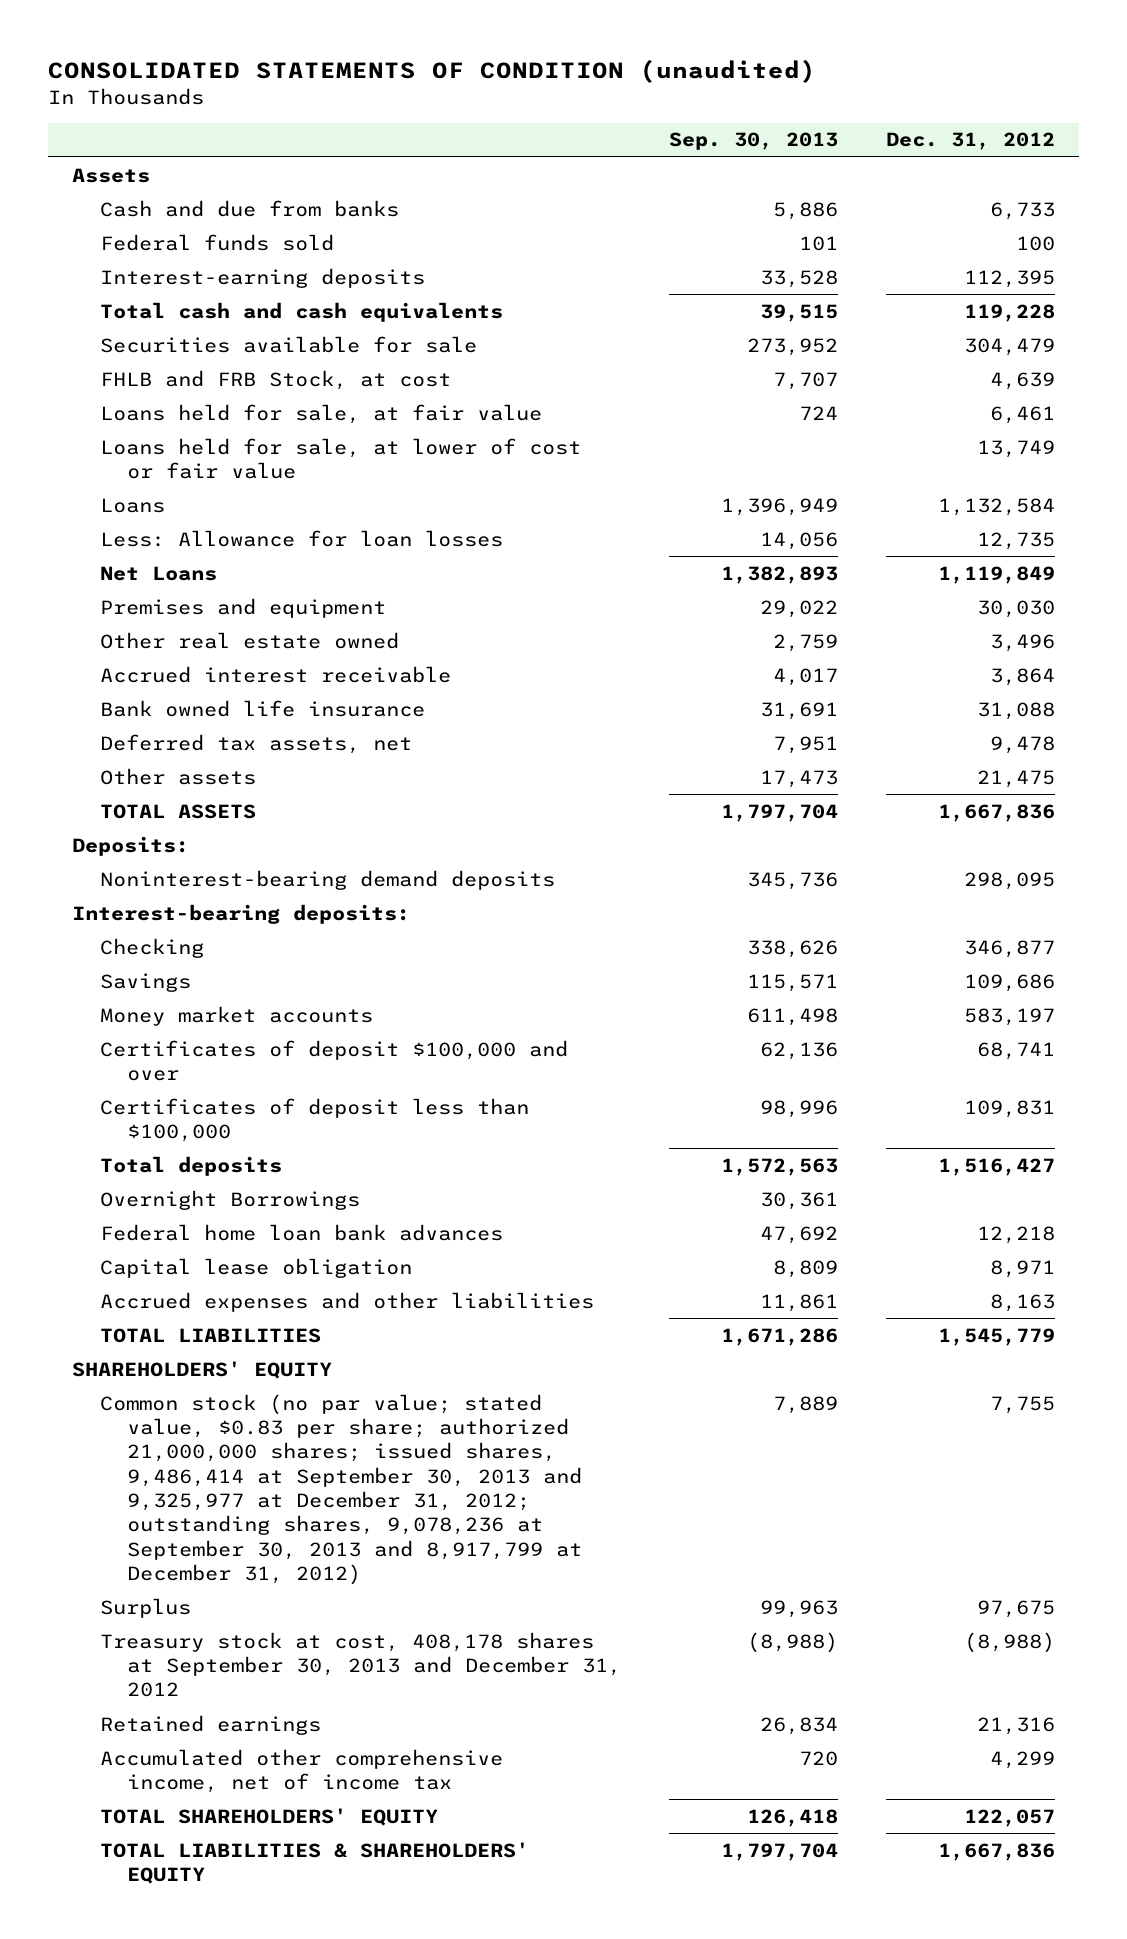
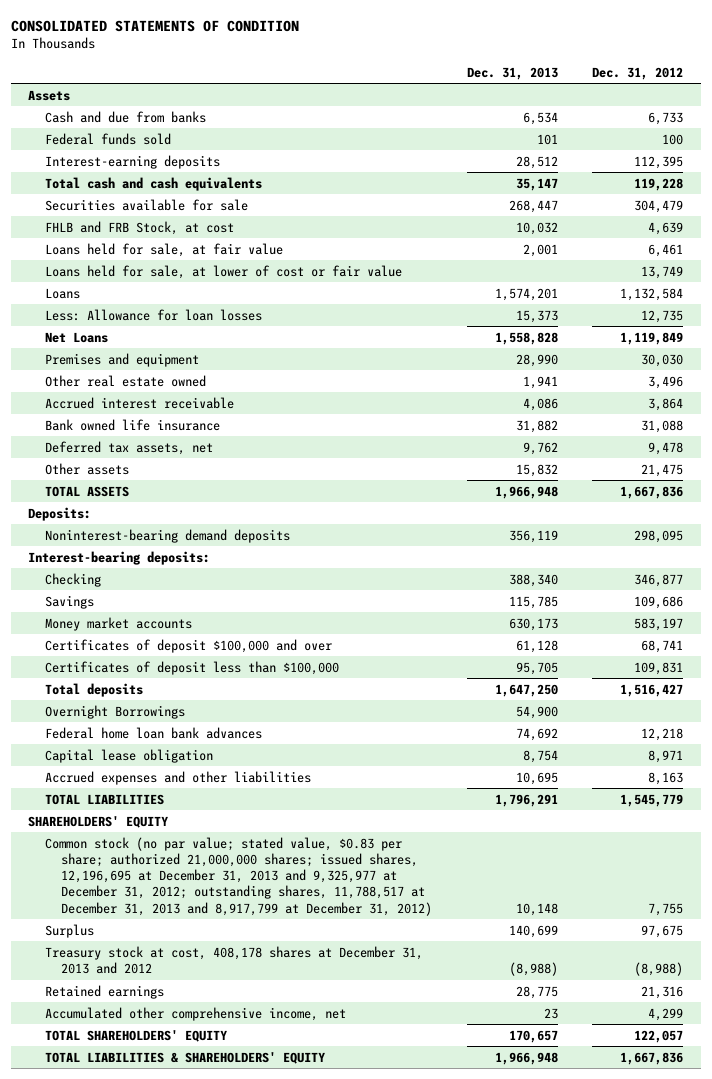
[48,58,817,83] CONSOLIDATED STATEMENTS OF CONDITION (unaudited) -> [10,19,299,32] CONSOLIDATED STATEMENTS OF CONDITION
[669,132,839,151] Sep. 30, 2013 -> none
none -> [466,66,558,80] Dec. 31, 2013
[99,1393,583,1586] Common stock (no par value; stated value, $0.83 per share; authorized 21,000,000 shares; issued shares, 9,486,414 at September 30, 2013 and 9,325,977 at December 31, 2012; outstanding shares, 9,078,236 at September 30, 2013 and 8,917,799 at December 31, 2012) -> [44,836,432,916] Common stock (no par value; stated value, $0.83 per share; authorized 21,000,000 shares; issued shares, 12,196,695 at December 31, 2013 and 9,325,977 at December 31, 2012; outstanding shares, 11,788,517 at December 31, 2013 and 8,917,799 at December 31, 2012)
[99,1631,622,1698] Treasury stock at cost, 408,178 shares at September 30, 2013 and December 31, 2012 -> [44,945,423,974] Treasury stock at cost, 408,178 shares at December 31, 2013 and 2012
[99,1748,503,1794] Accumulated other comprehensive income, net of income tax -> [44,1006,346,1021] Accumulated other comprehensive income, net

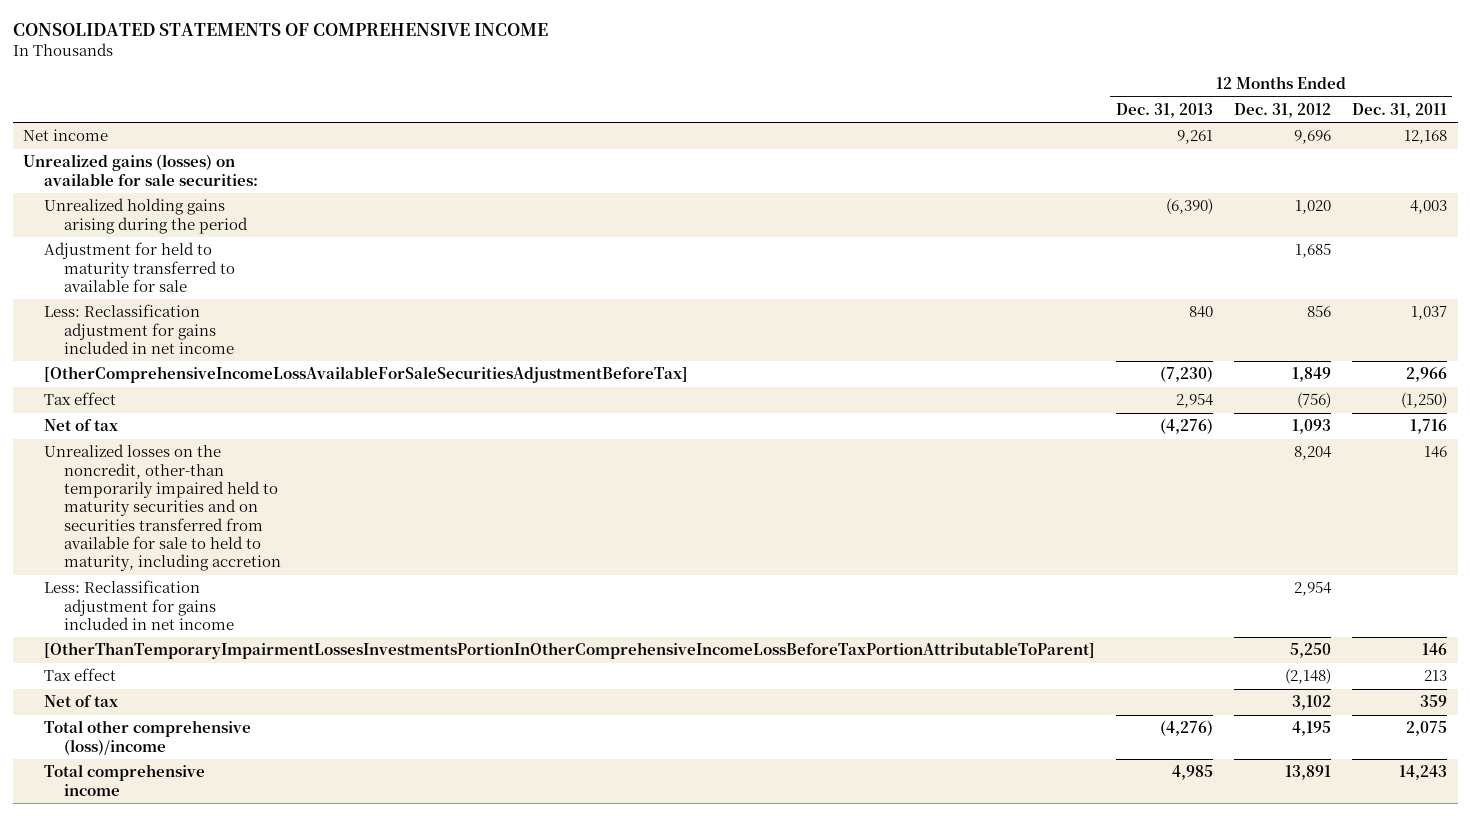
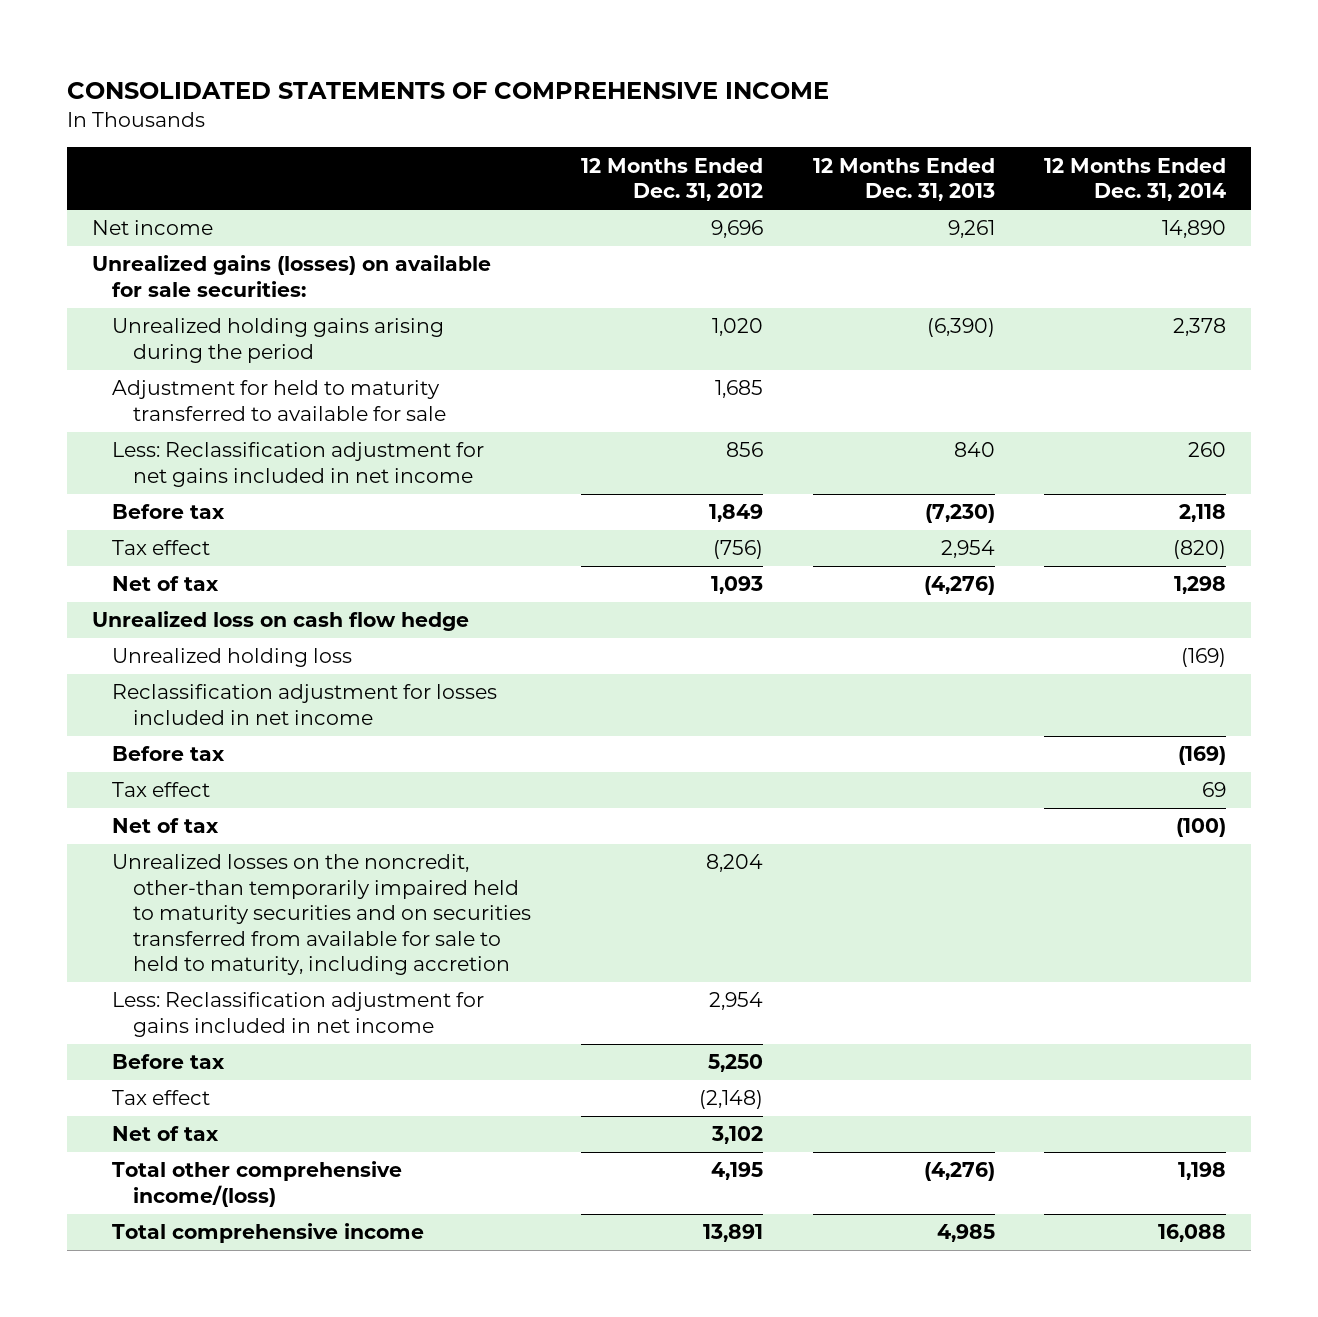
[1351,102,1447,118] Dec. 31, 2011 -> none
none -> [1044,157,1227,202] 12 Months Ended Dec. 31, 2014
[43,304,235,354] Less: Reclassification adjustment for gains included in net income -> [112,442,485,487] Less: Reclassification adjustment for net gains included in net income
[43,366,688,384] [OtherComprehensiveIncomeLossAvailableForSaleSecuritiesAdjustmentBeforeTax] -> [112,504,226,520] Before tax
none -> [91,611,469,632] Unrealized loss on cash flow hedge
none -> [112,648,353,668] Unrealized holding loss
none -> [112,684,498,725] Reclassification adjustment for losses included in net income
none -> [112,746,226,762] Before tax
none -> [112,782,211,798] Tax effect
none -> [112,818,220,834] Net of tax
[43,642,1095,660] [OtherThanTemporaryImpairmentLossesInvestmentsPortionInOtherComprehensiveIncomeLossBeforeTaxPortionAttributableToParent] -> [112,1054,226,1070] Before tax
[43,720,251,755] Total other comprehensive (loss)/income -> [112,1161,403,1207] Total other comprehensive income/(loss)

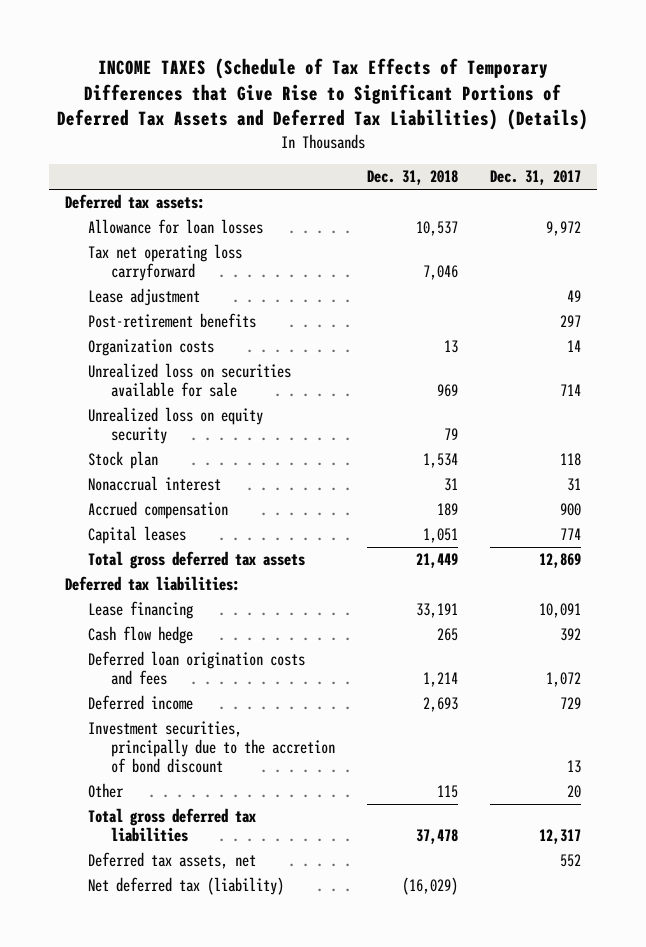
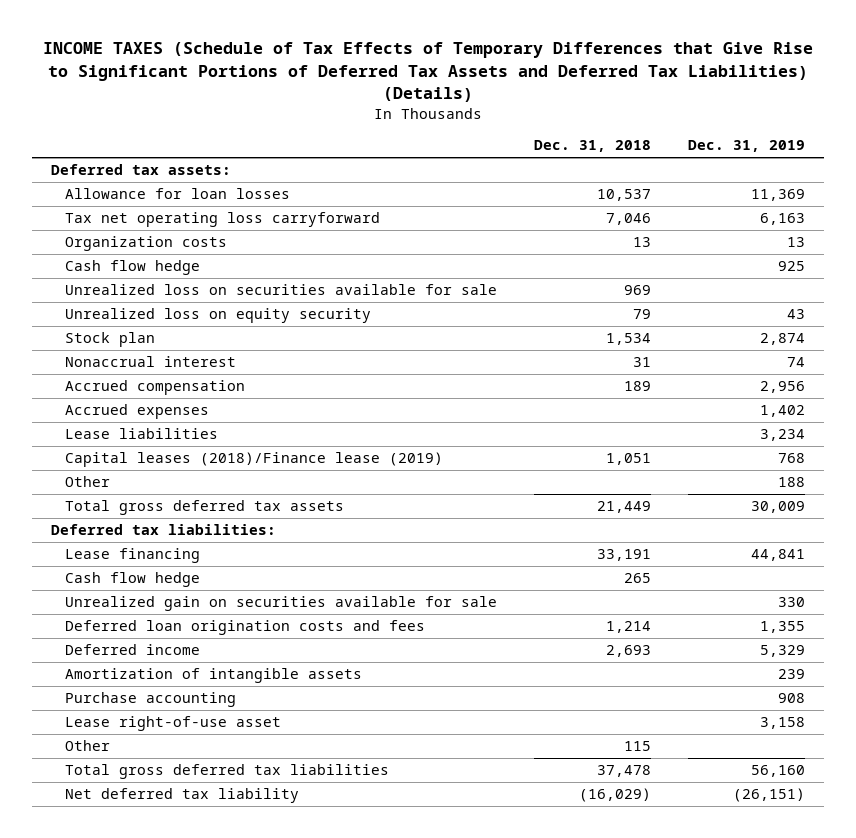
[489,170,581,186] Dec. 31, 2017 -> none
none -> [688,140,806,153] Dec. 31, 2019
[87,288,200,307] Lease adjustment -> none
[87,313,256,329] Post-retirement benefits -> none
none -> [64,260,200,276] Cash flow hedge
none -> [64,404,209,420] Accrued expenses
none -> [64,428,218,440] Lease liabilities
[87,526,186,545] Capital leases -> [64,452,443,468] Capital leases (2018)/Finance lease (2019)
none -> [64,476,110,488] Other
none -> [64,596,497,612] Unrealized gain on securities available for sale
[87,721,336,774] Investment securities, principally due to the accretion of bond discount -> none
none -> [64,668,362,684] Amortization of intangible assets
none -> [64,692,236,708] Purchase accounting
none -> [64,716,281,732] Lease right-of-use asset
[87,852,256,870] Deferred tax assets, net -> none
[87,877,284,896] Net deferred tax (liability) -> [64,788,299,804] Net deferred tax liability

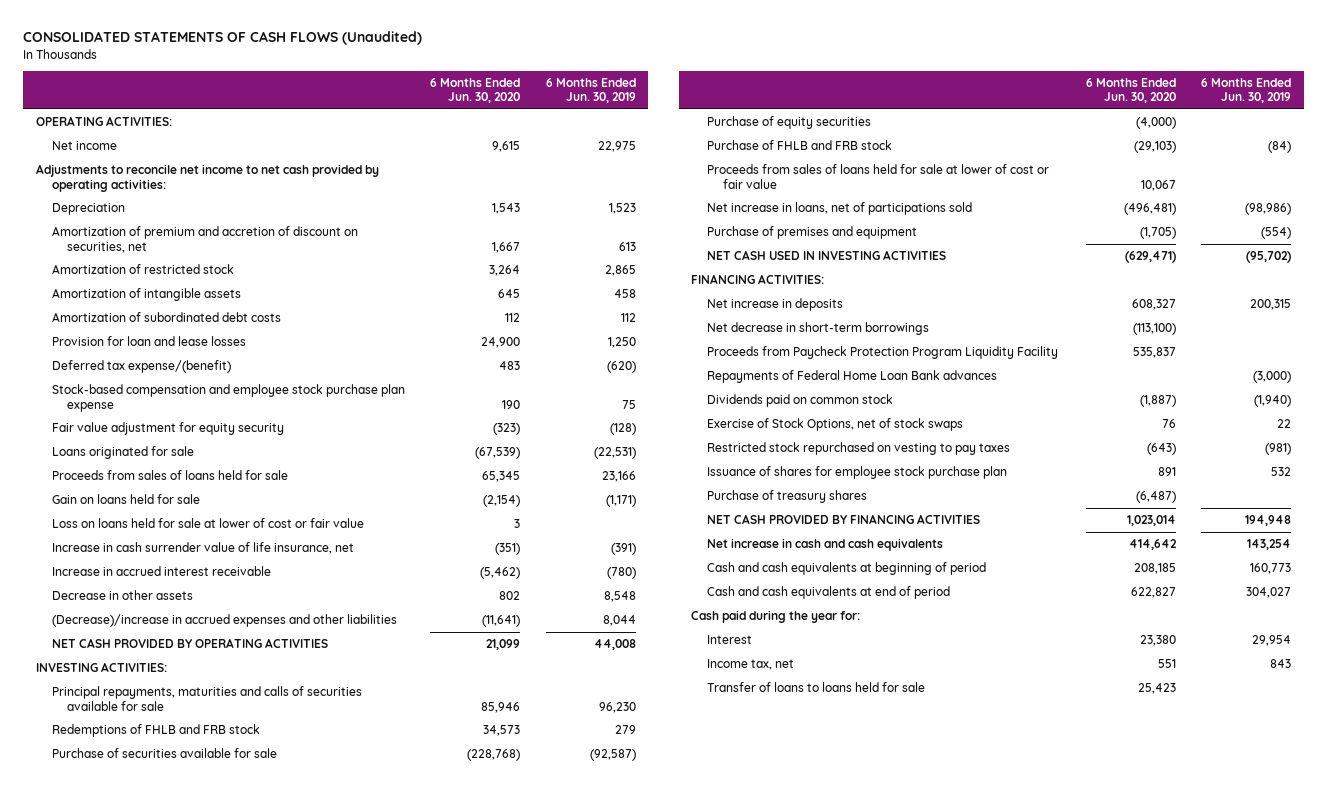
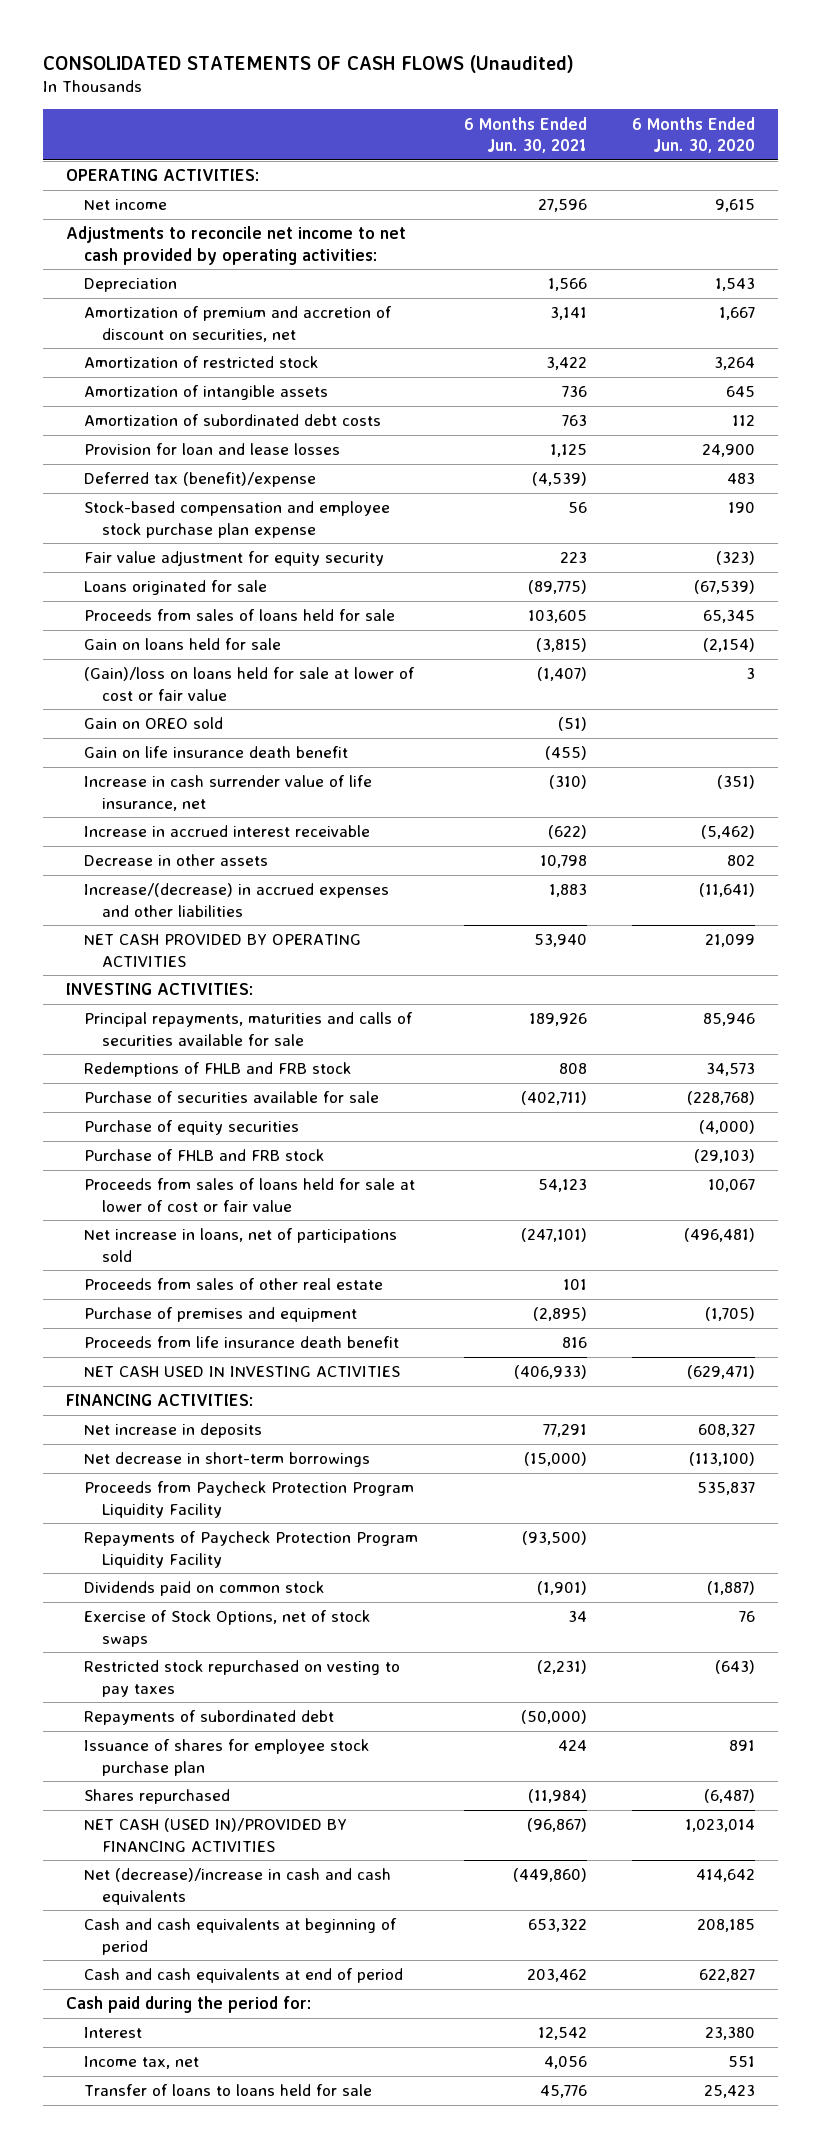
[545,77,636,104] 6 Months Ended Jun. 30, 2019 -> none
none -> [463,116,587,153] 6 Months Ended Jun. 30, 2021
[51,360,231,374] Deferred tax expense/(benefit) -> [84,472,317,488] Deferred tax (benefit)/expense
[51,518,364,529] Loss on loans held for sale at lower of cost or fair value -> [84,667,416,701] (Gain)/loss on loans held for sale at lower of cost or fair value
none -> [84,717,224,730] Gain on OREO sold
none -> [84,746,349,759] Gain on life insurance death benefit
[51,614,397,628] (Decrease)/increase in accrued expenses and other liabilities -> [84,883,390,917] Increase/(decrease) in accrued expenses and other liabilities
none -> [84,1278,384,1291] Proceeds from sales of other real estate
none -> [84,1336,400,1349] Proceeds from life insurance death benefit
[707,370,998,384] Repayments of Federal Home Loan Bank advances -> none
none -> [84,1531,419,1568] Repayments of Paycheck Protection Program Liquidity Facility
none -> [84,1710,335,1726] Repayments of subordinated debt
[707,490,868,504] Purchase of treasury shares -> [84,1789,231,1805] Shares repurchased
[707,514,981,525] NET CASH PROVIDED BY FINANCING ACTIVITIES -> [84,1818,348,1852] NET CASH (USED IN)/PROVIDED BY FINANCING ACTIVITIES
[707,538,944,552] Net increase in cash and cash equivalents -> [84,1868,392,1905] Net (decrease)/increase in cash and cash equivalents
[691,610,861,624] Cash paid during the year for: -> [66,1996,312,2014] Cash paid during the period for:

